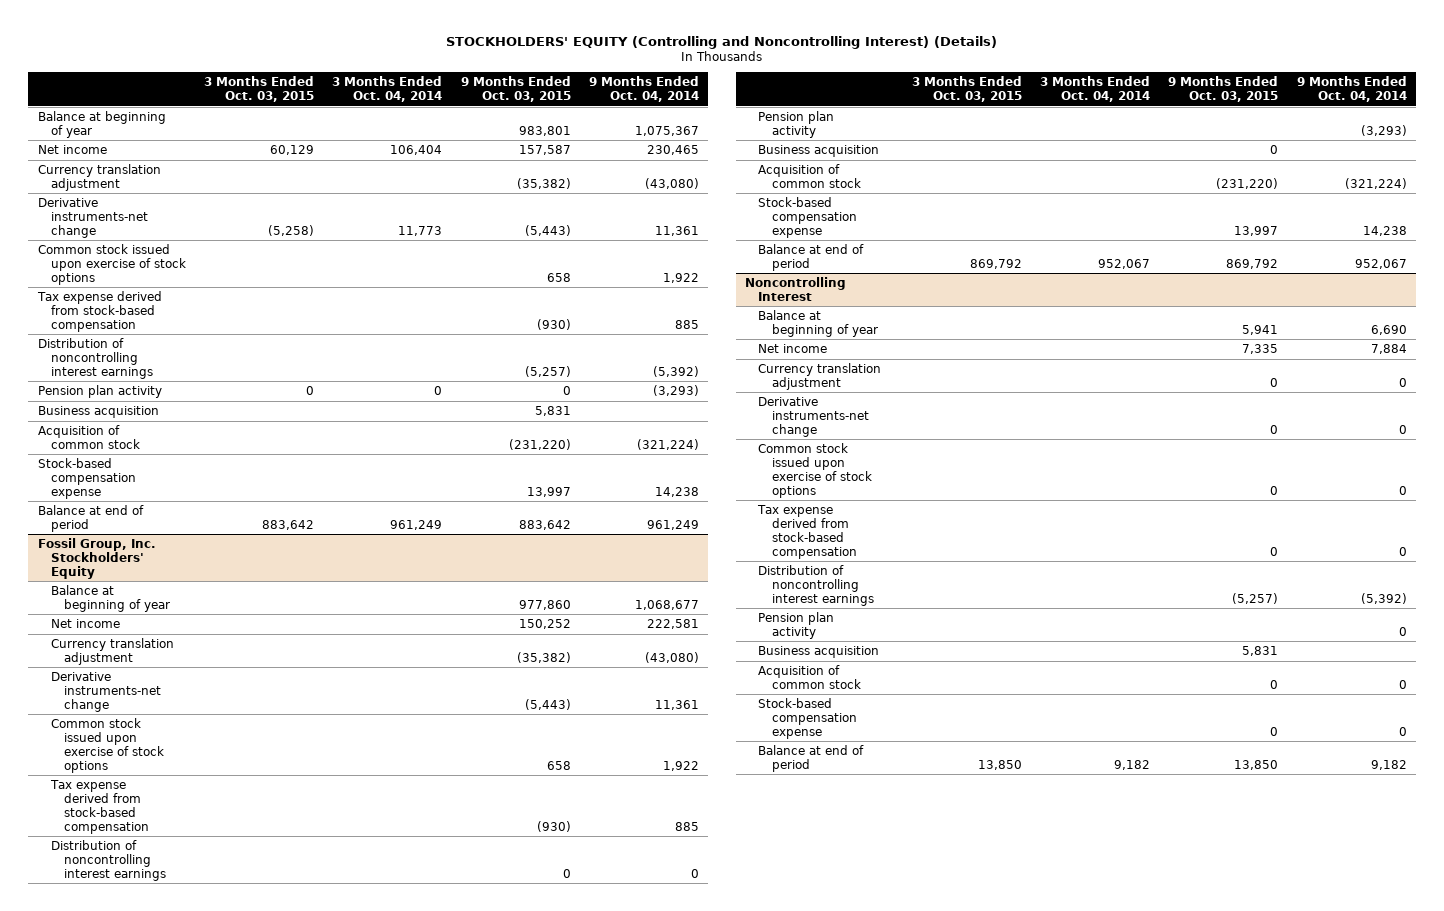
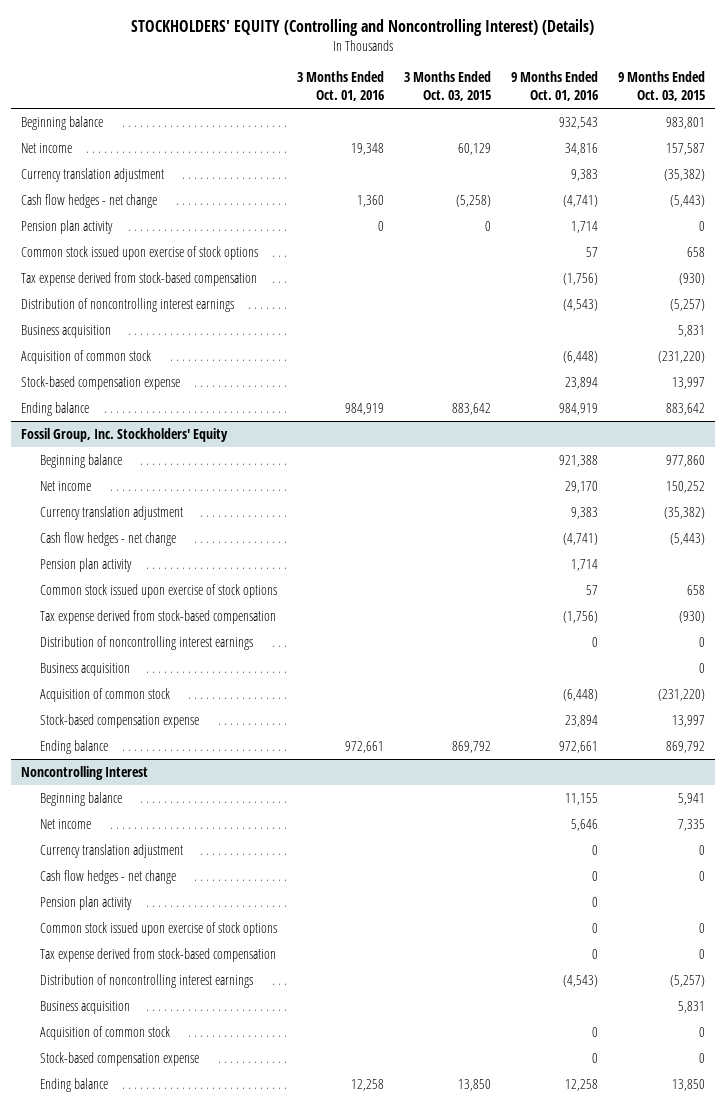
[332,76,443,103] 3 Months Ended Oct. 04, 2014 -> none
[588,76,699,103] 9 Months Ended Oct. 04, 2014 -> none
none -> [296,71,384,102] 3 Months Ended Oct. 01, 2016
none -> [510,71,598,102] 9 Months Ended Oct. 01, 2016
[37,110,166,138] Balance at beginning of year -> [20,116,103,131] Beginning balance
[37,197,148,238] Derivative instruments-net change -> [20,194,157,209] Cash flow hedges - net change
[37,384,162,398] Pension plan activity -> [20,220,113,235] Pension plan activity
[37,504,144,532] Balance at end of period -> [20,402,89,417] Ending balance
[50,584,170,612] Balance at beginning of year -> [39,454,122,469] Beginning balance
[50,671,161,712] Derivative instruments-net change -> [39,532,176,547] Cash flow hedges - net change
[758,110,835,138] Pension plan activity -> [39,558,132,573] Pension plan activity
[758,243,865,271] Balance at end of period -> [39,740,108,755] Ending balance
[758,309,878,337] Balance at beginning of year -> [39,792,122,807] Beginning balance
[758,396,869,437] Derivative instruments-net change -> [39,870,176,885] Cash flow hedges - net change
[758,611,835,639] Pension plan activity -> [39,896,132,911] Pension plan activity
[758,744,865,772] Balance at end of period -> [39,1078,108,1093] Ending balance

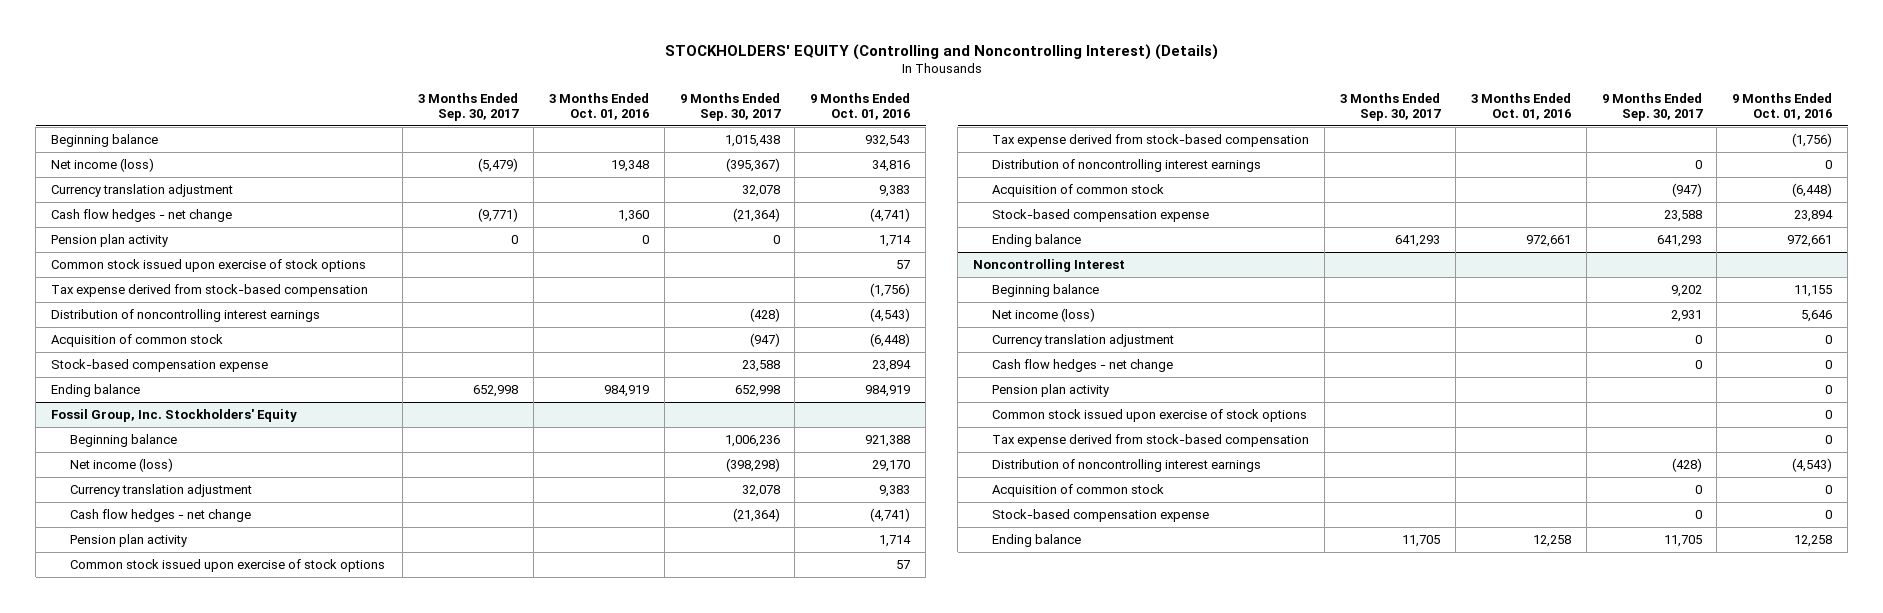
[403,71,491,102] 3 Months Ended Oct. 03, 2015 -> none
[617,71,705,102] 9 Months Ended Oct. 03, 2015 -> none
none -> [418,92,520,122] 3 Months Ended Sep. 30, 2017
none -> [679,92,781,122] 9 Months Ended Sep. 30, 2017
[20,143,72,154] Net income -> [51,157,155,172] Net income (loss)
[20,325,111,339] Business acquisition -> none
[39,481,91,492] Net income -> [70,457,174,472] Net income (loss)
[39,663,130,677] Business acquisition -> none
[39,819,91,830] Net income -> [992,307,1096,322] Net income (loss)
[39,1001,130,1015] Business acquisition -> none

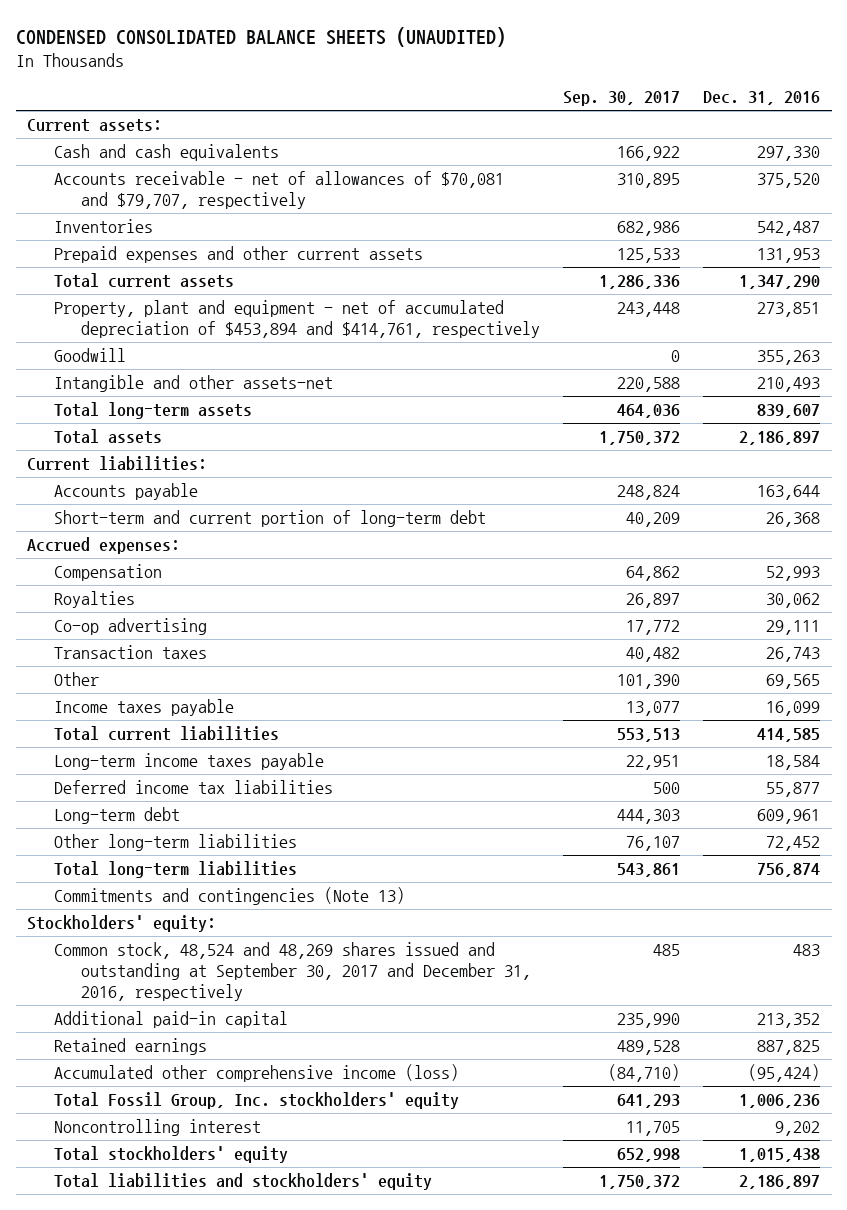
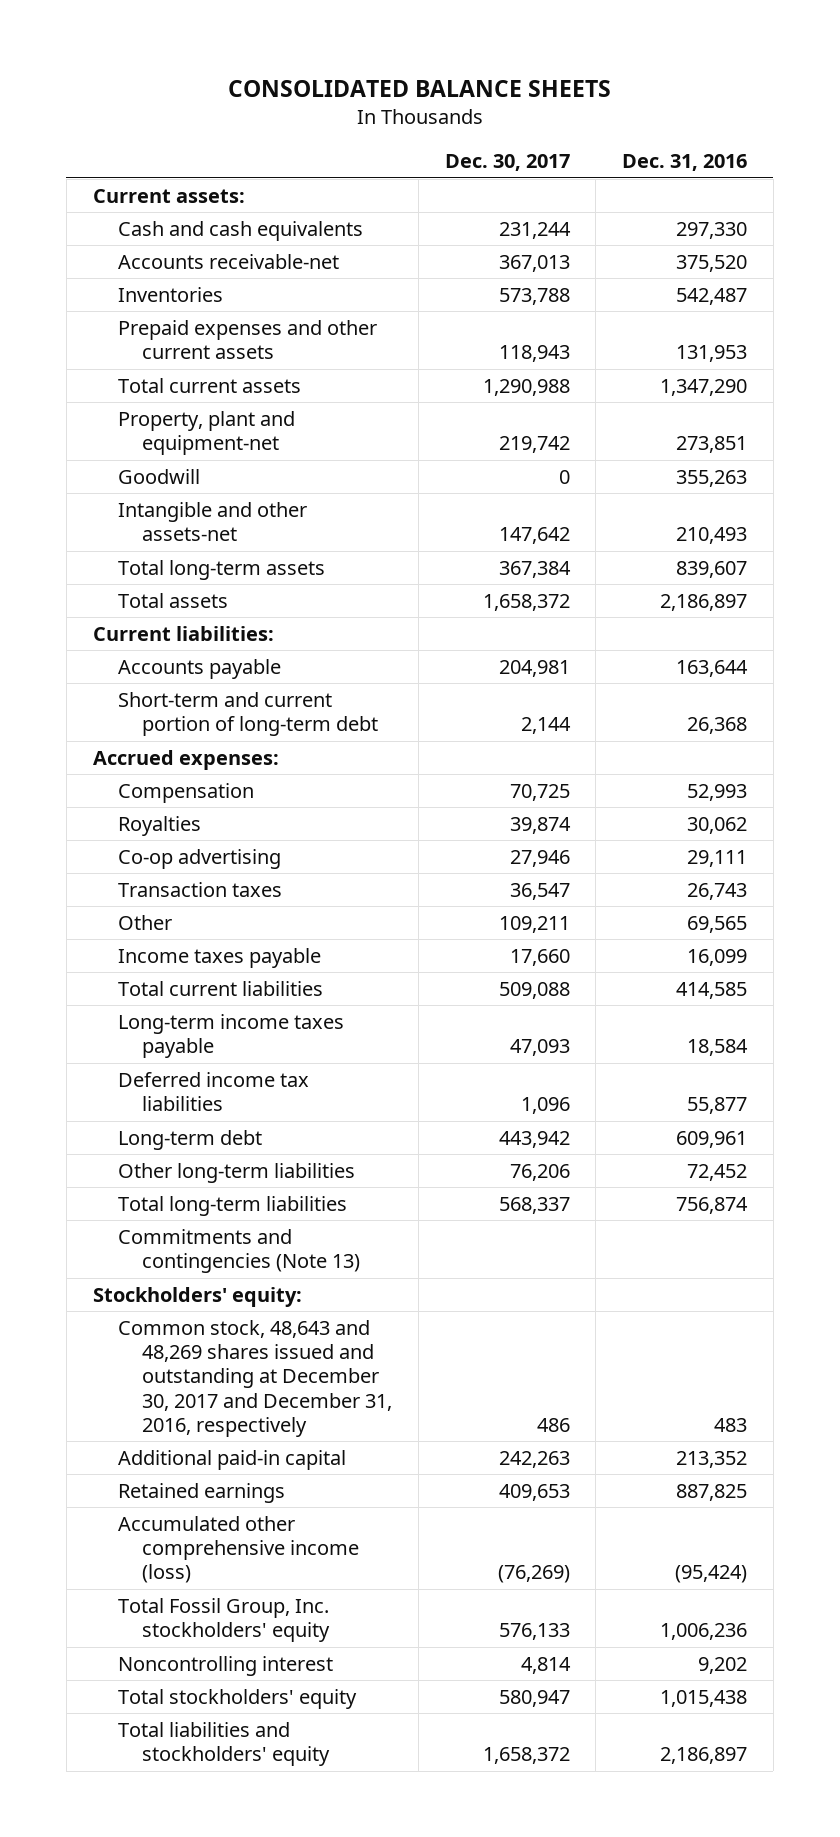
[15,26,506,47] CONDENSED CONSOLIDATED BALANCE SHEETS (UNAUDITED) -> [227,80,611,98] CONSOLIDATED BALANCE SHEETS
[562,91,680,107] Sep. 30, 2017 -> none
none -> [444,154,570,172] Dec. 30, 2017
[54,170,505,210] Accounts receivable - net of allowances of $70,081 and $79,707, respectively -> [117,253,339,269] Accounts receivable-net
[54,299,540,339] Property, plant and equipment - net of accumulated depreciation of $453,894 and $414,761, respectively -> [117,410,295,456] Property, plant and equipment-net
[54,941,531,1002] Common stock, 48,524 and 48,269 shares issued and outstanding at September 30, 2017 and December 31, 2016, respectively -> [117,1319,393,1437] Common stock, 48,643 and 48,269 shares issued and outstanding at December 30, 2017 and December 31, 2016, respectively

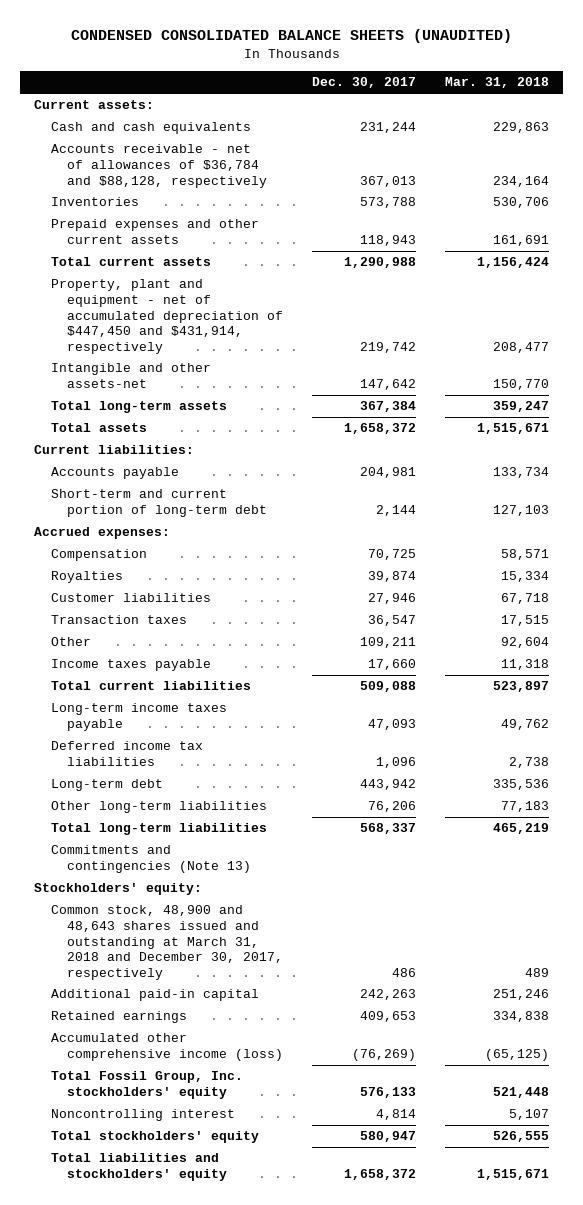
[227,80,611,98] CONSOLIDATED BALANCE SHEETS -> [70,29,512,44] CONDENSED CONSOLIDATED BALANCE SHEETS (UNAUDITED)
[622,154,748,172] Dec. 31, 2016 -> none
none -> [445,77,550,89] Mar. 31, 2018
[117,253,339,269] Accounts receivable-net -> [50,144,268,188] Accounts receivable - net of allowances of $36,784 and $88,128, respectively
[117,468,200,484] Goodwill -> none
[117,410,295,456] Property, plant and equipment-net -> [50,279,284,354] Property, plant and equipment - net of accumulated depreciation of $447,450 and $431,914, respectively
[117,848,281,869] Co-op advertising -> [50,593,211,603] Customer liabilities
[117,1319,393,1437] Common stock, 48,643 and 48,269 shares issued and outstanding at December 30, 2017 and December 31, 2016, respectively -> [50,905,284,980] Common stock, 48,900 and 48,643 shares issued and outstanding at March 31, 2018 and December 30, 2017, respectively

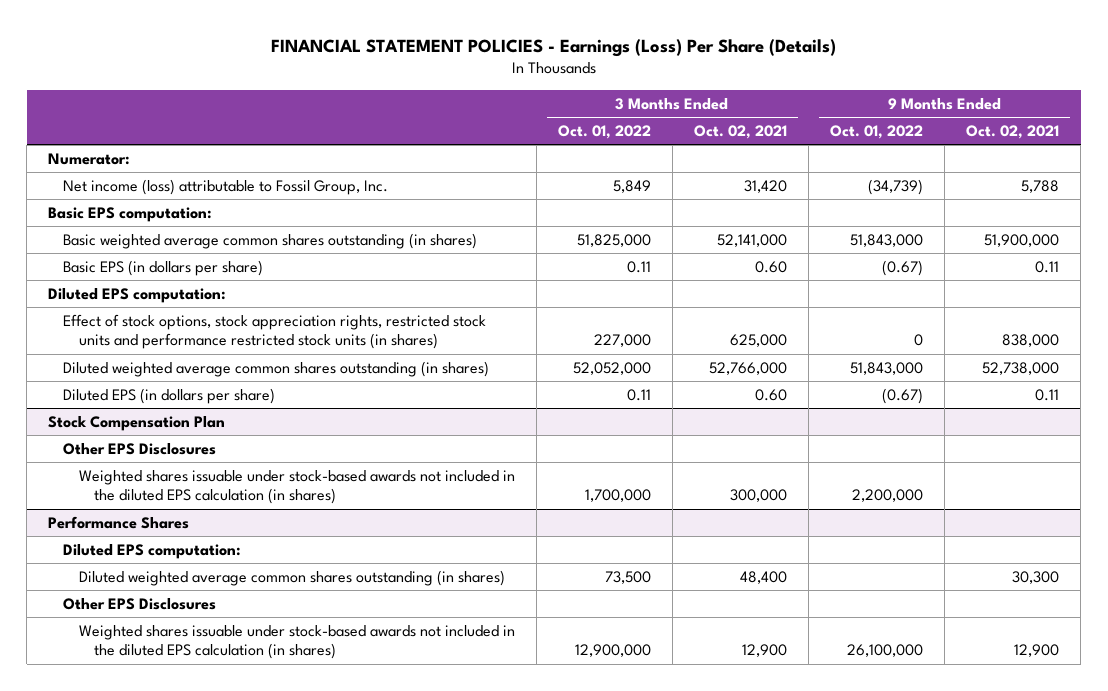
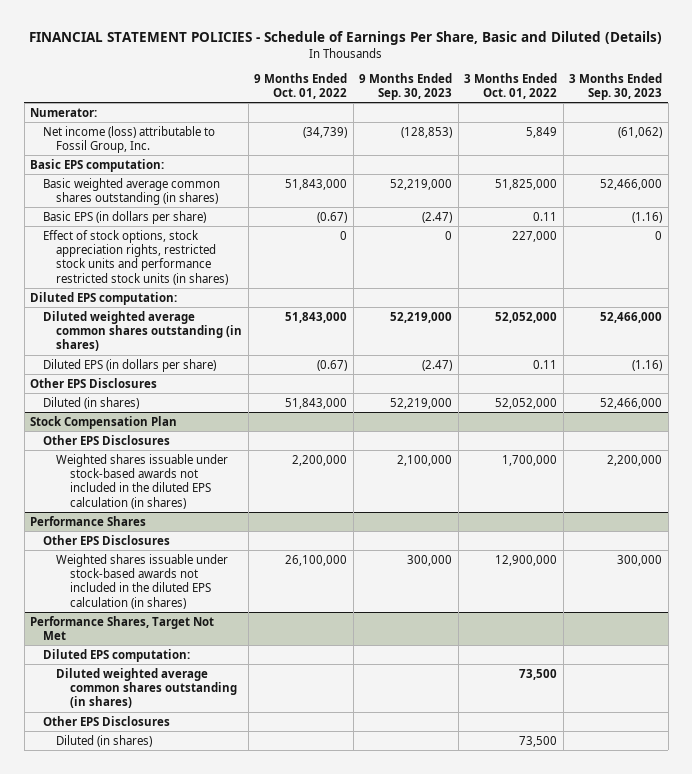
[270,38,836,57] FINANCIAL STATEMENT POLICIES - Earnings (Loss) Per Share (Details) -> [29,31,663,46] FINANCIAL STATEMENT POLICIES - Schedule of Earnings Per Share, Basic and Diluted (Details)
[693,125,787,140] Oct. 02, 2021 -> none
[966,125,1060,140] Oct. 02, 2021 -> none
none -> [359,72,453,101] 9 Months Ended Sep. 30, 2023
none -> [569,72,663,101] 3 Months Ended Sep. 30, 2023
[48,288,227,304] Diluted EPS computation: -> [30,291,178,305] Diluted EPS computation:
none -> [30,377,158,388] Other EPS Disclosures
none -> [43,396,140,409] Diluted (in shares)
none -> [43,534,171,545] Other EPS Disclosures
[78,625,515,660] Weighted shares issuable under stock-based awards not included in the diluted EPS calculation (in shares) -> [56,553,229,609] Weighted shares issuable under stock-based awards not included in the diluted EPS calculation (in shares)
none -> [30,615,215,641] Performance Shares, Target Not Met
none -> [56,734,153,747] Diluted (in shares)

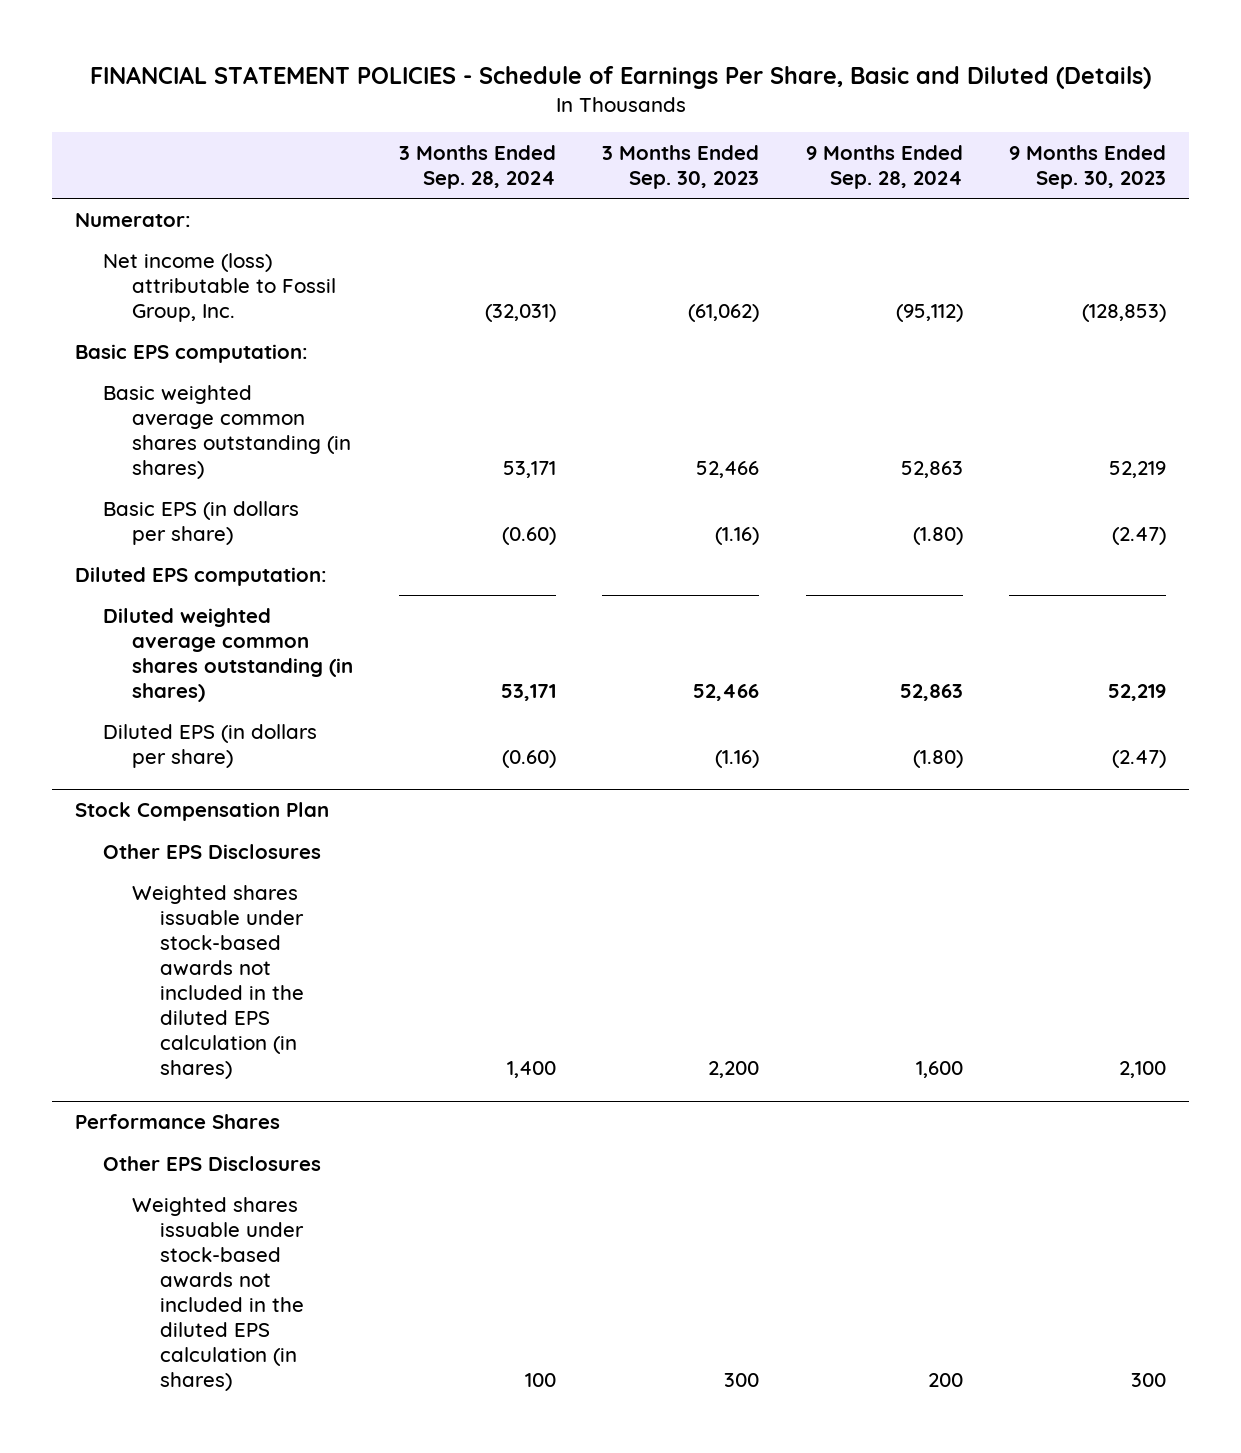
[254,72,348,100] 9 Months Ended Oct. 01, 2022 -> none
[464,72,558,100] 3 Months Ended Oct. 01, 2022 -> none
none -> [398,145,556,190] 3 Months Ended Sep. 28, 2024
none -> [805,145,963,190] 9 Months Ended Sep. 28, 2024
[390,178,453,190] 52,219,000 -> [1109,461,1167,479] 52,219
[600,178,663,190] 52,466,000 -> [696,461,760,479] 52,466
[43,229,229,285] Effect of stock options, stock appreciation rights, restricted stock units and performance restricted stock units (in shares) -> none
[390,311,453,323] 52,219,000 -> [1108,684,1167,702] 52,219
[600,311,663,323] 52,466,000 -> [693,684,760,702] 52,466
[30,377,158,388] Other EPS Disclosures -> none
[43,396,140,409] Diluted (in shares) -> none
[397,454,453,466] 2,100,000 -> [1119,1061,1167,1079] 2,100
[607,454,663,466] 2,200,000 -> [708,1061,760,1079] 2,200
[30,615,215,641] Performance Shares, Target Not Met -> none
[43,648,191,662] Diluted EPS computation: -> none
[56,667,237,709] Diluted weighted average common shares outstanding (in shares) -> none
[43,715,171,726] Other EPS Disclosures -> none
[56,734,153,747] Diluted (in shares) -> none
[407,554,453,566] 300,000 -> [1131,1373,1167,1388] 300
[617,554,663,566] 300,000 -> [724,1373,760,1388] 300

